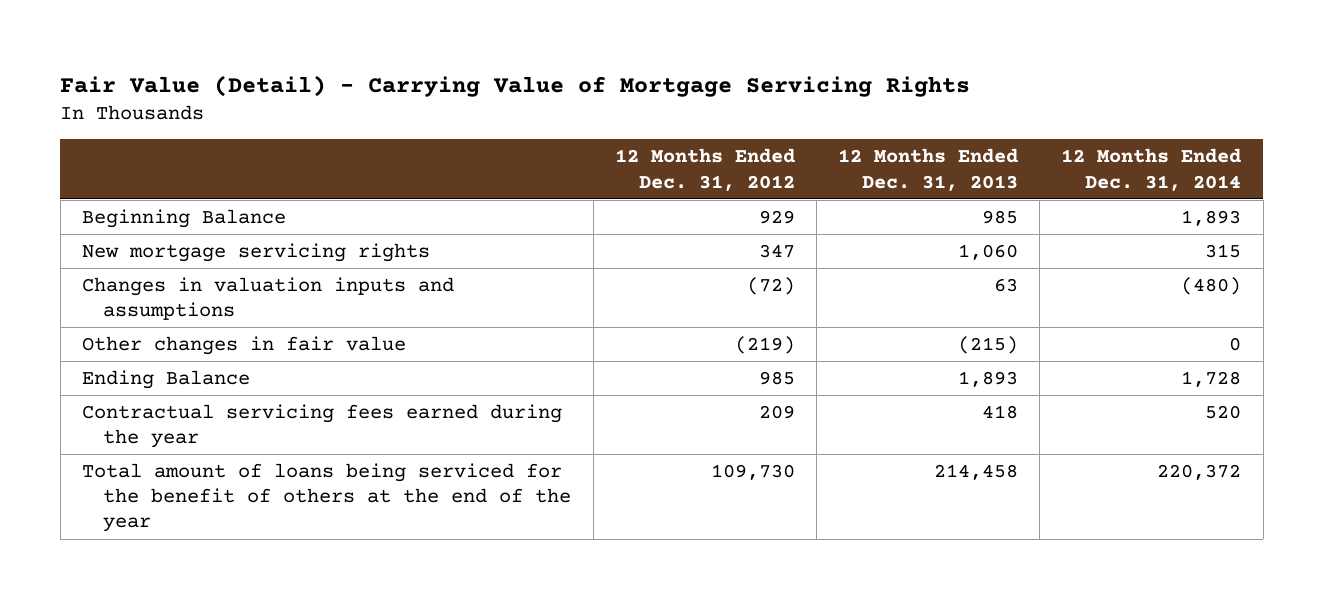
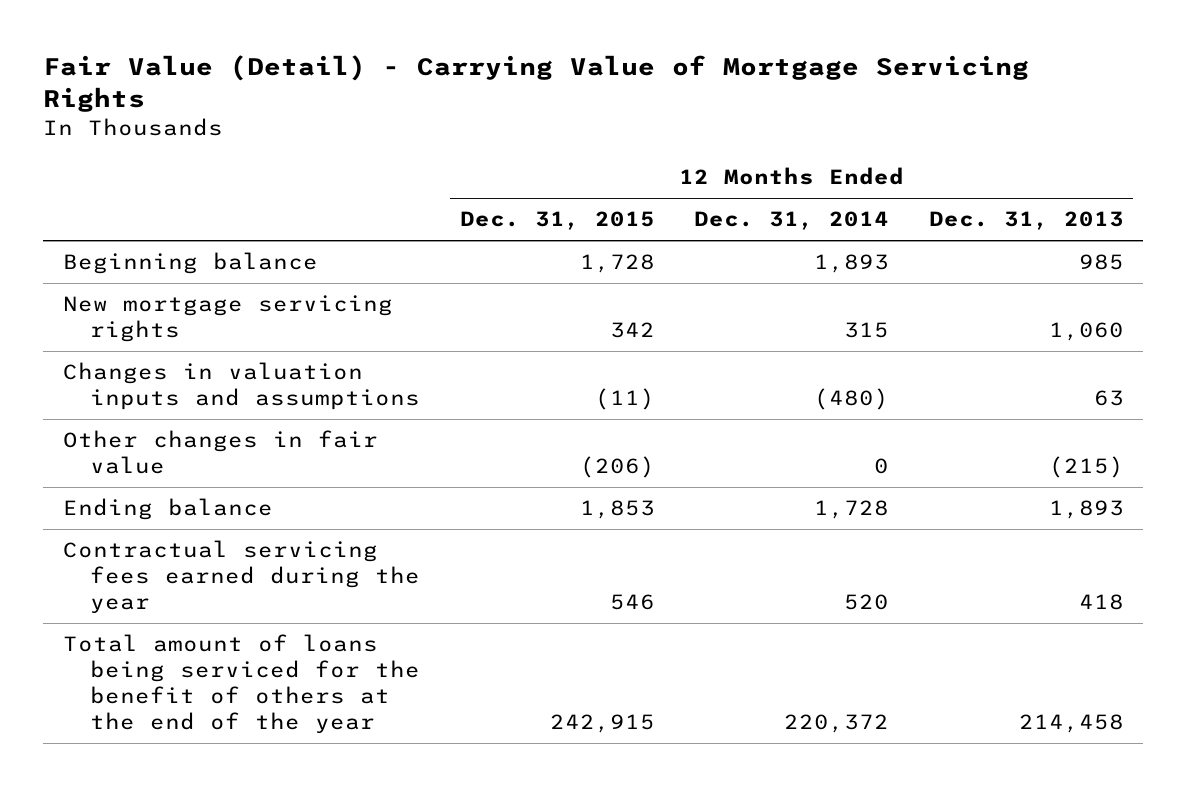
[614,148,795,191] 12 Months Ended Dec. 31, 2012 -> none
none -> [459,211,655,231] Dec. 31, 2015
[82,208,287,228] Beginning Balance -> [62,252,318,275] Beginning balance
[82,369,251,389] Ending Balance -> [62,498,273,521] Ending balance

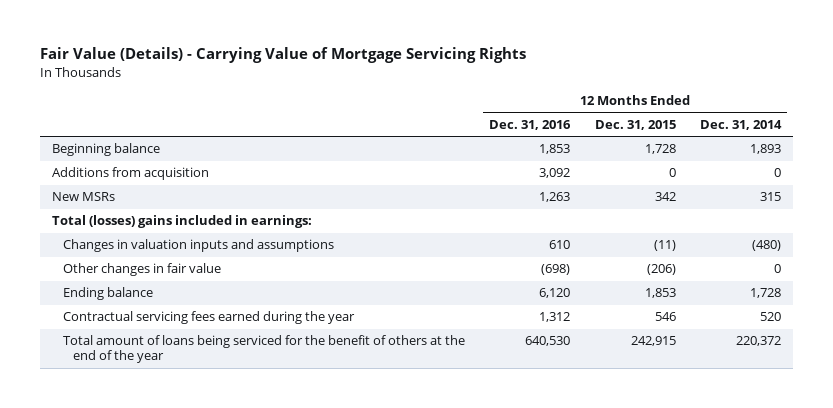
[43,55,1030,113] Fair Value (Detail) - Carrying Value of Mortgage Servicing Rights -> [39,47,526,64] Fair Value (Details) - Carrying Value of Mortgage Servicing Rights
[928,211,1124,231] Dec. 31, 2013 -> none
none -> [489,120,572,131] Dec. 31, 2016
none -> [52,167,210,181] Additions from acquisition
[62,295,393,343] New mortgage servicing rights -> [52,192,116,202] New MSRs
none -> [52,215,313,229] Total (losses) gains included in earnings:

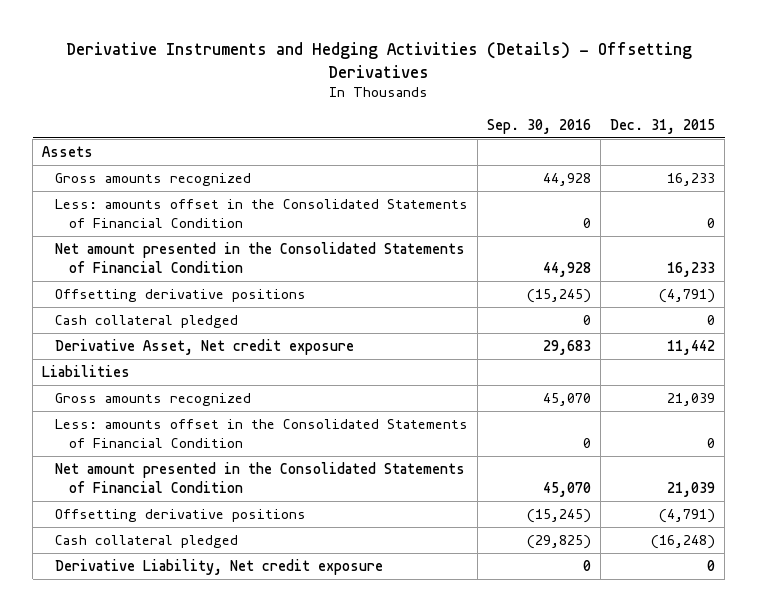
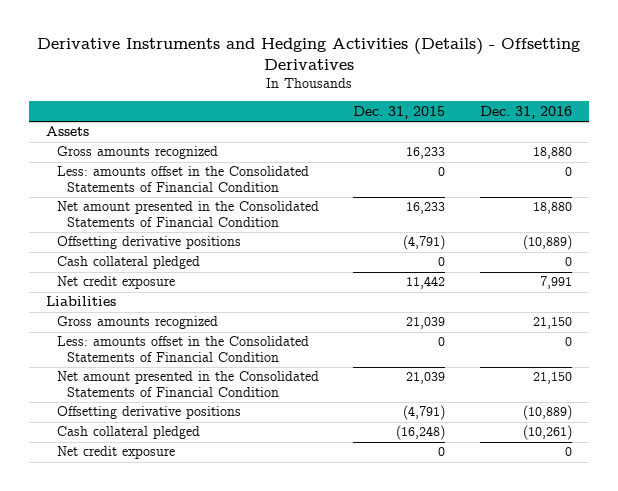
[487,118,592,134] Sep. 30, 2016 -> none
none -> [480,105,573,119] Dec. 31, 2016
[55,339,355,356] Derivative Asset, Net credit exposure -> [56,276,175,290] Net credit exposure
[55,559,384,576] Derivative Liability, Net credit exposure -> [56,446,175,460] Net credit exposure

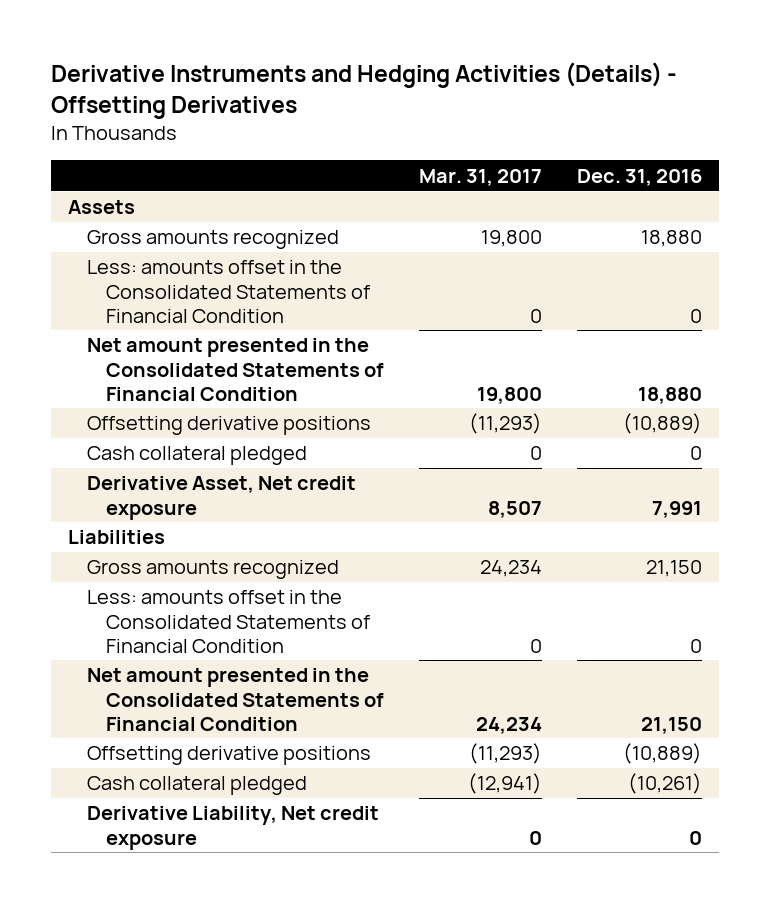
[353,105,446,119] Dec. 31, 2015 -> none
none -> [418,168,542,186] Mar. 31, 2017
[56,276,175,290] Net credit exposure -> [87,476,357,520] Derivative Asset, Net credit exposure
[56,446,175,460] Net credit exposure -> [87,806,380,850] Derivative Liability, Net credit exposure

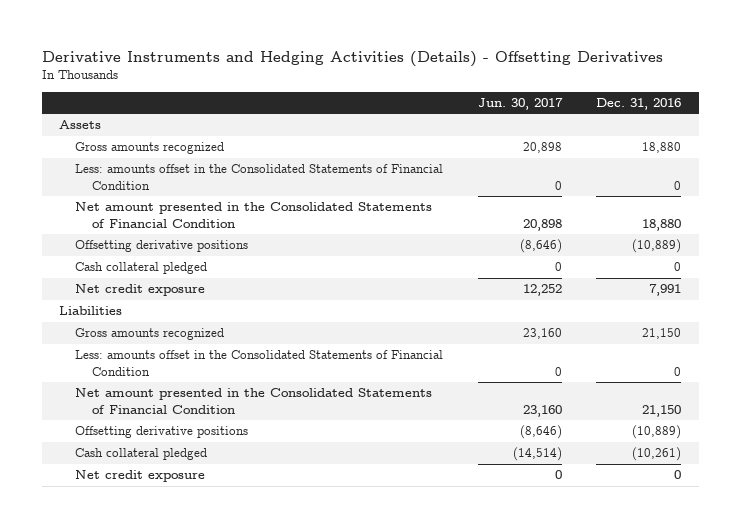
[418,168,542,186] Mar. 31, 2017 -> none
none -> [477,97,563,110] Jun. 30, 2017
[87,476,357,520] Derivative Asset, Net credit exposure -> [75,284,206,297] Net credit exposure
[87,806,380,850] Derivative Liability, Net credit exposure -> [75,470,206,483] Net credit exposure

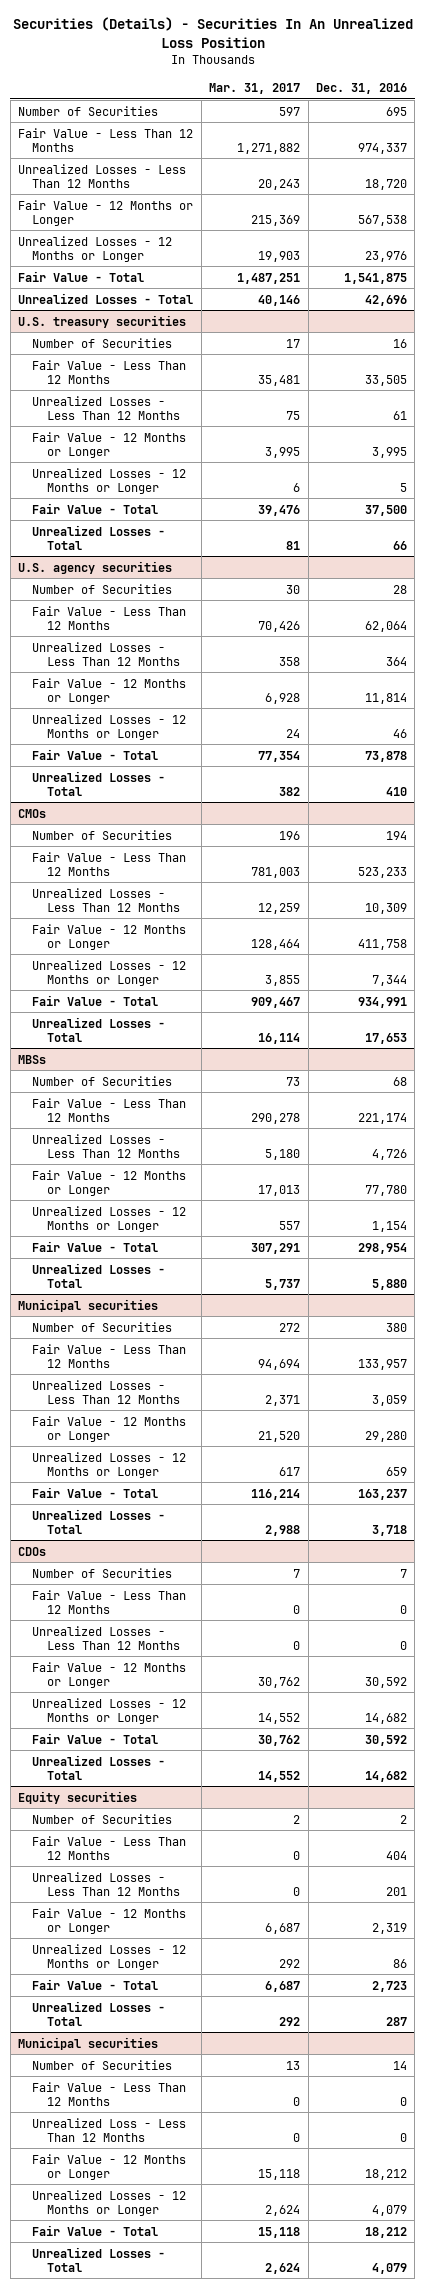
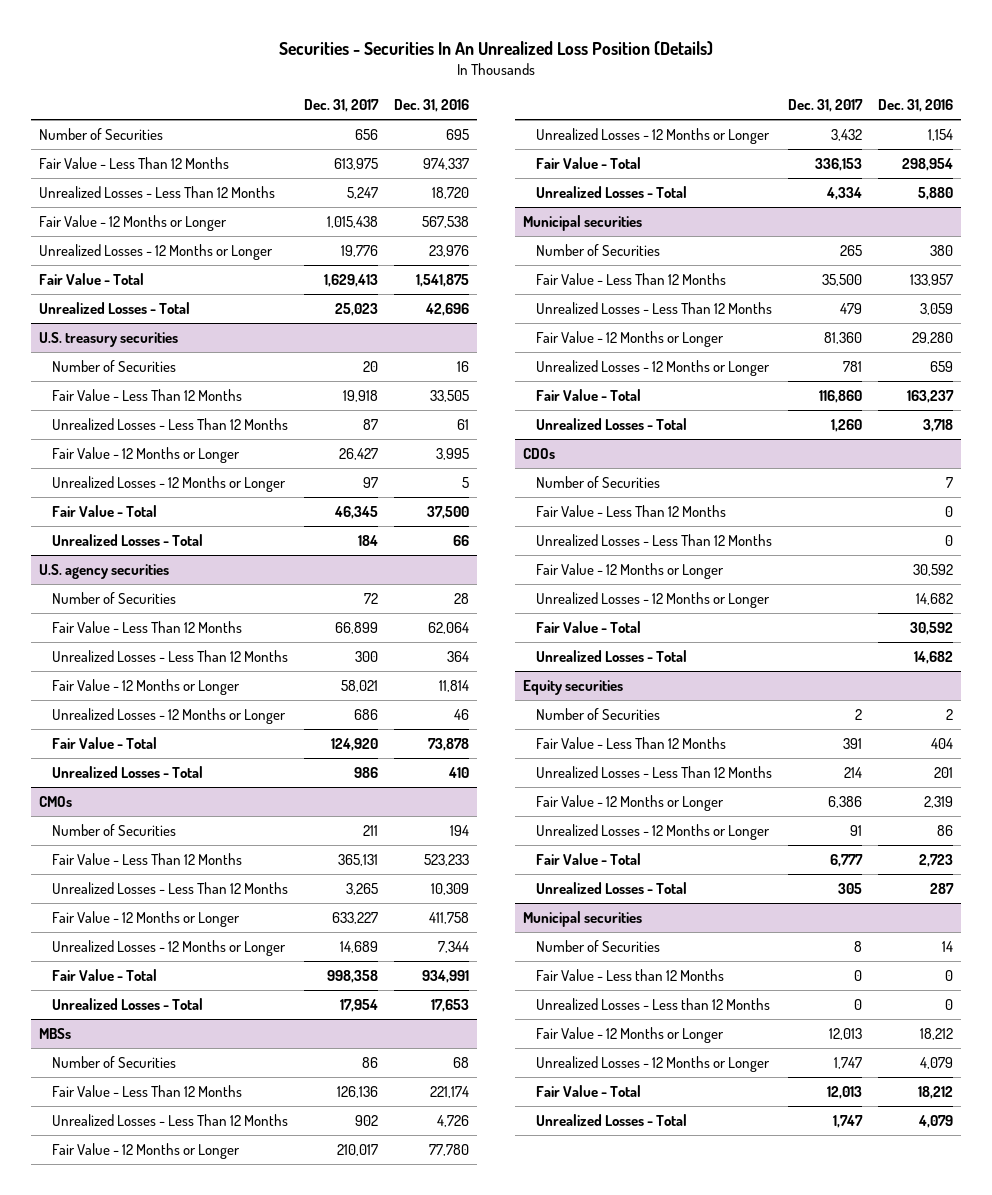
[12,17,413,48] Securities (Details) - Securities In An Unrealized Loss Position -> [278,40,713,55] Securities - Securities In An Unrealized Loss Position (Details)
[209,83,301,95] Mar. 31, 2017 -> none
none -> [304,99,380,113] Dec. 31, 2017
[32,2081,187,2106] Fair Value - Less Than 12 Months -> [535,969,724,982] Fair Value - Less than 12 Months
[32,2117,187,2142] Unrealized Loss - Less Than 12 Months -> [535,998,770,1011] Unrealized Losses - Less than 12 Months

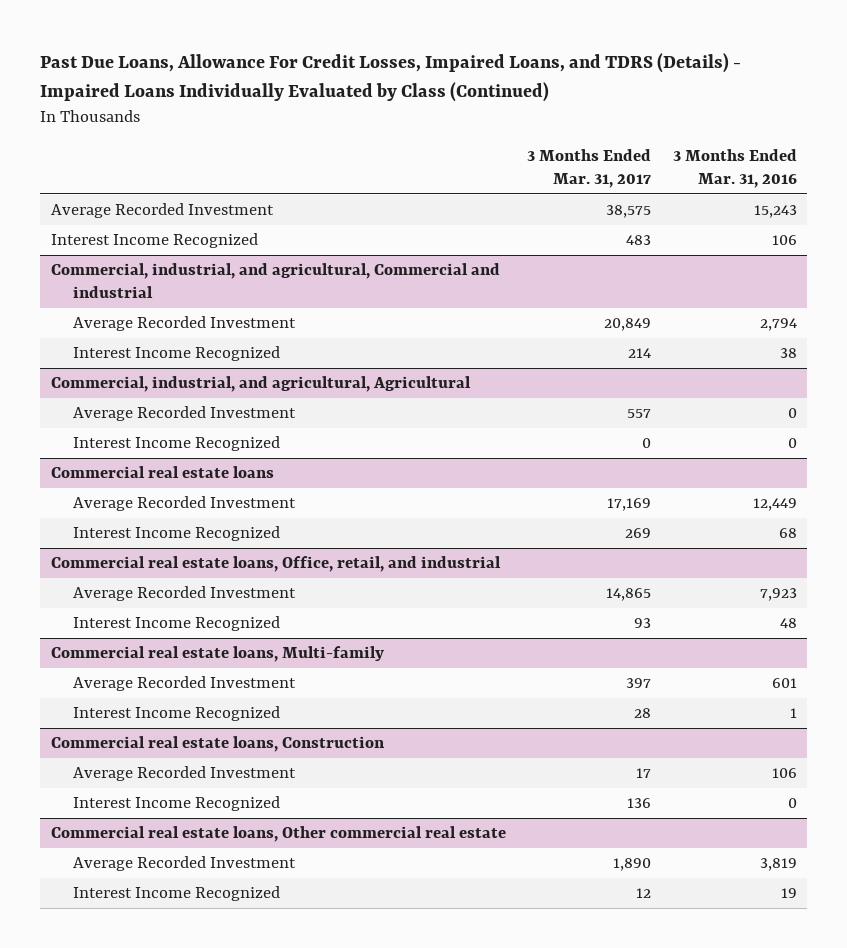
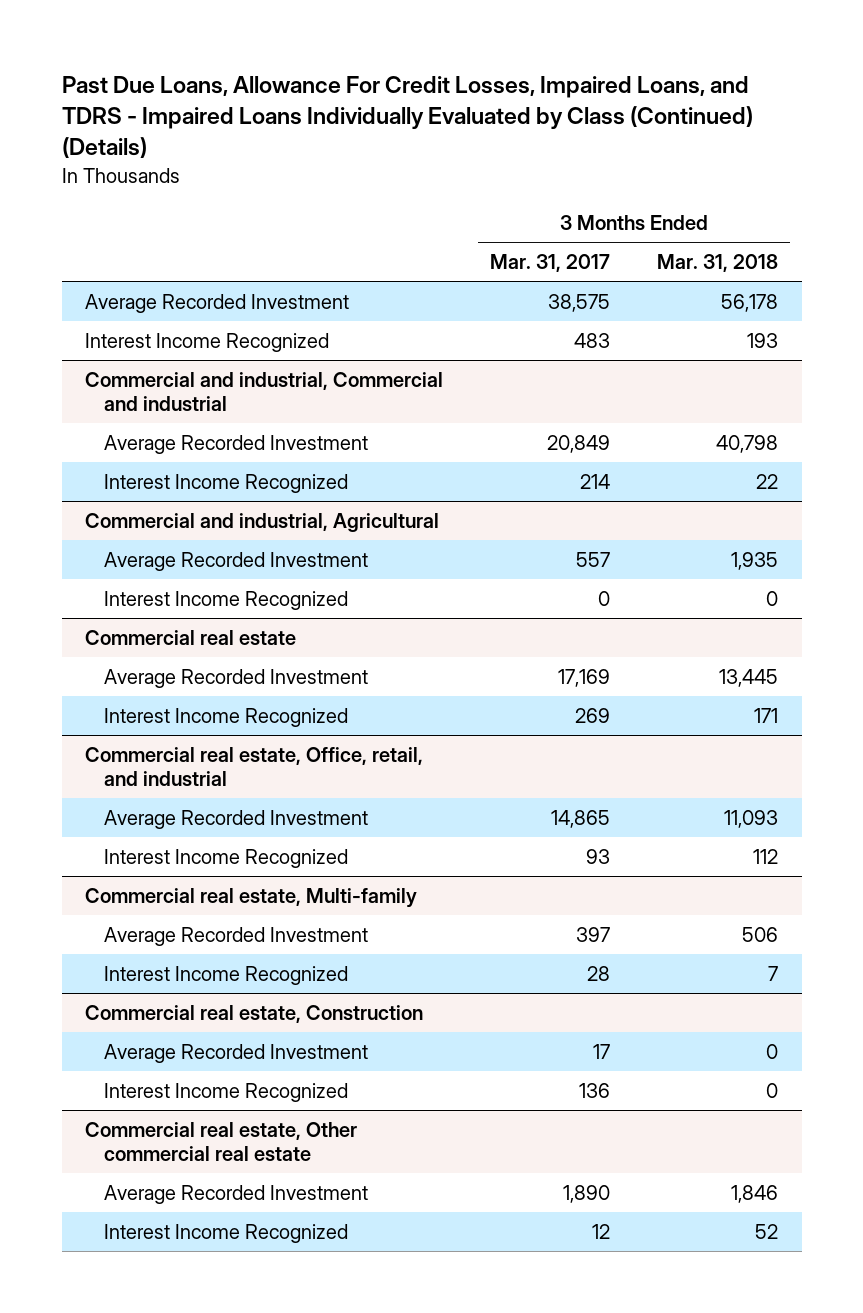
[39,53,741,103] Past Due Loans, Allowance For Credit Losses, Impaired Loans, and TDRS (Details) - Impaired Loans Individually Evaluated by Class (Continued) -> [61,75,753,159] Past Due Loans, Allowance For Credit Losses, Impaired Loans, and TDRS - Impaired Loans Individually Evaluated by Class (Continued) (Details)
[672,148,797,188] 3 Months Ended Mar. 31, 2016 -> none
none -> [657,253,779,272] Mar. 31, 2018
[50,263,500,299] Commercial, industrial, and agricultural, Commercial and industrial -> [85,371,444,412] Commercial and industrial, Commercial and industrial
[50,376,471,393] Commercial, industrial, and agricultural, Agricultural -> [85,512,440,532] Commercial and industrial, Agricultural
[50,466,274,479] Commercial real estate loans -> [85,629,297,645] Commercial real estate
[50,556,501,573] Commercial real estate loans, Office, retail, and industrial -> [85,746,424,787] Commercial real estate, Office, retail, and industrial
[50,646,384,663] Commercial real estate loans, Multi-family -> [85,887,418,908] Commercial real estate, Multi-family
[50,736,385,753] Commercial real estate loans, Construction -> [85,1004,424,1023] Commercial real estate, Construction
[50,826,506,843] Commercial real estate loans, Other commercial real estate -> [85,1121,358,1162] Commercial real estate, Other commercial real estate

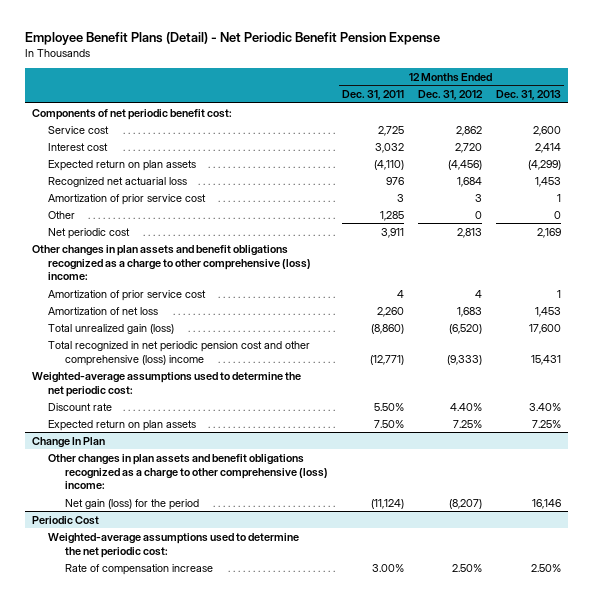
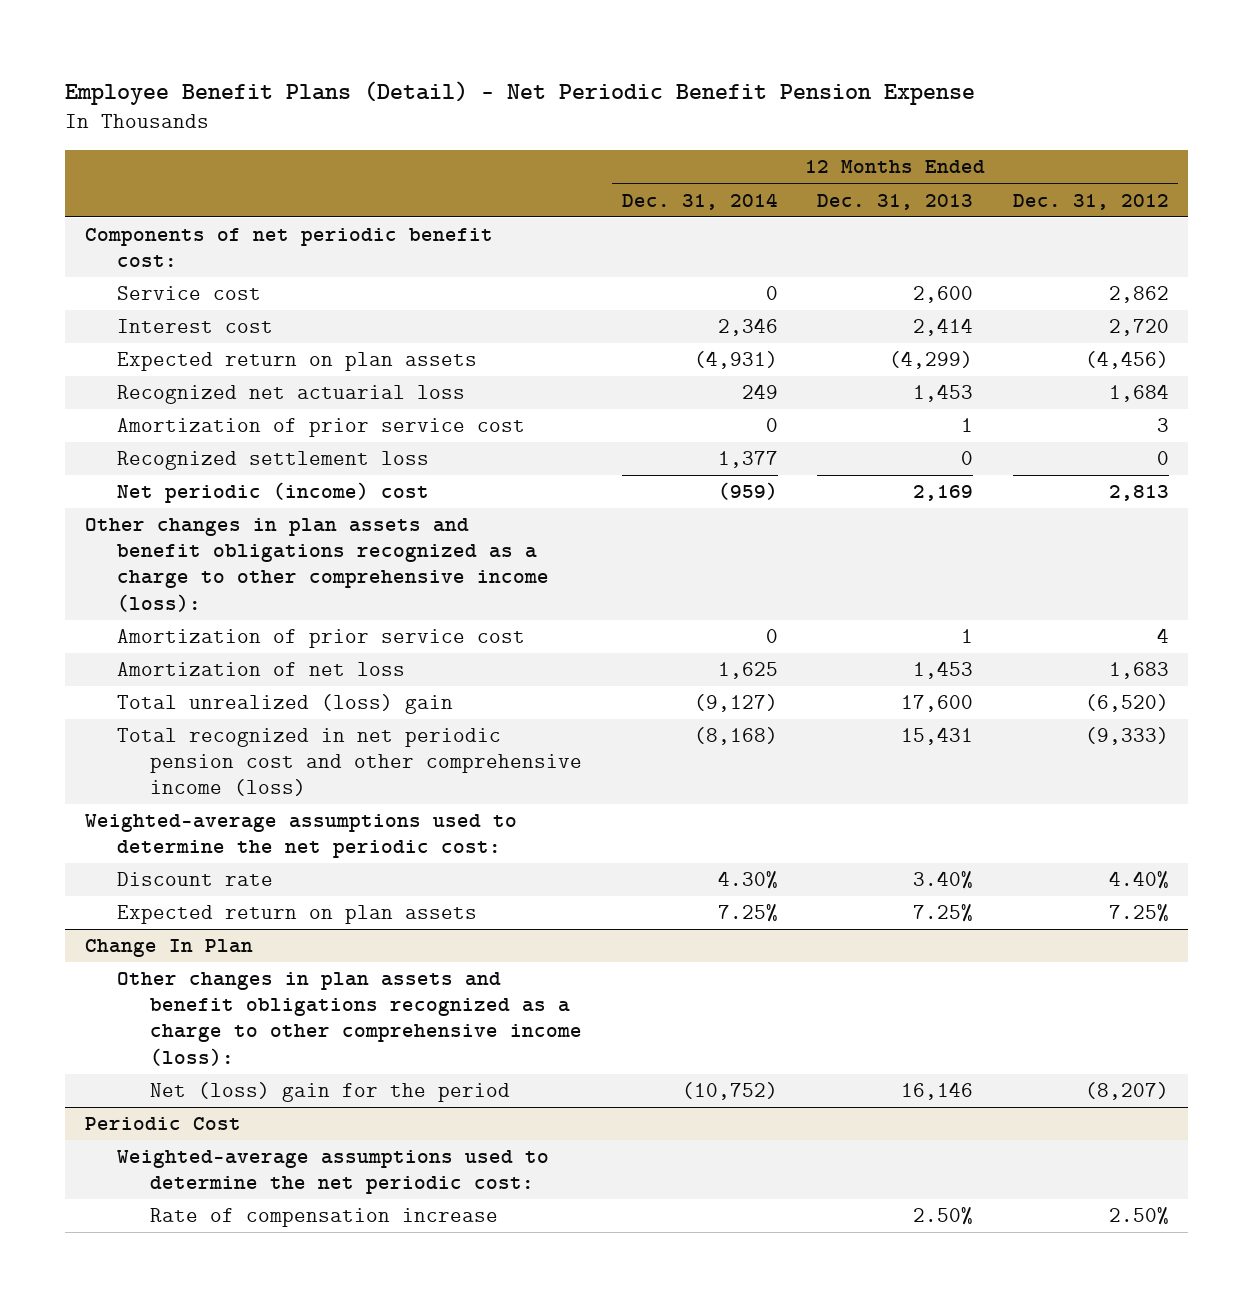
[341,90,404,101] Dec. 31, 2011 -> none
none -> [621,192,778,210] Dec. 31, 2014
[48,210,76,219] Other -> none
none -> [117,451,430,471] Recognized settlement loss
[48,227,131,239] Net periodic cost -> [117,482,430,504] Net periodic (income) cost
[31,244,312,281] Other changes in plan assets and benefit obligations recognized as a charge to other comprehensive (loss) income: -> [84,518,550,612] Other changes in plan assets and benefit obligations recognized as a charge to other comprehensive income (loss):
[48,323,175,334] Total unrealized gain (loss) -> [117,694,454,715] Total unrealized (loss) gain
[48,340,311,366] Total recognized in net periodic pension cost and other comprehensive (loss) income -> [117,728,582,797] Total recognized in net periodic pension cost and other comprehensive income (loss)
[48,453,329,490] Other changes in plan assets and benefit obligations recognized as a charge to other comprehensive (loss) income: -> [117,972,582,1066] Other changes in plan assets and benefit obligations recognized as a charge to other comprehensive income (loss):
[65,498,200,510] Net gain (loss) for the period -> [149,1082,510,1103] Net (loss) gain for the period

